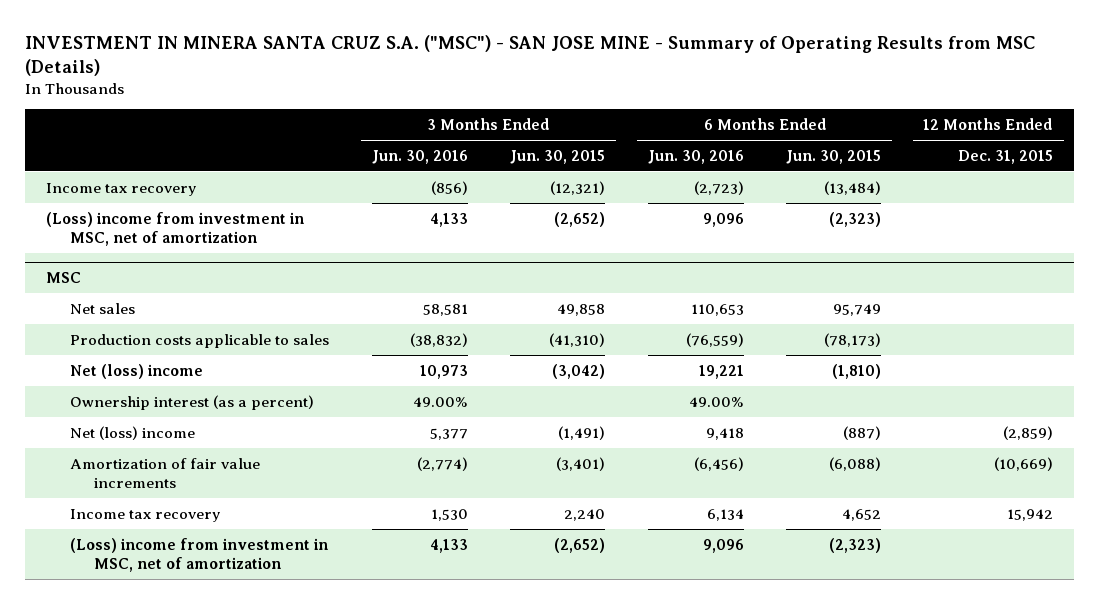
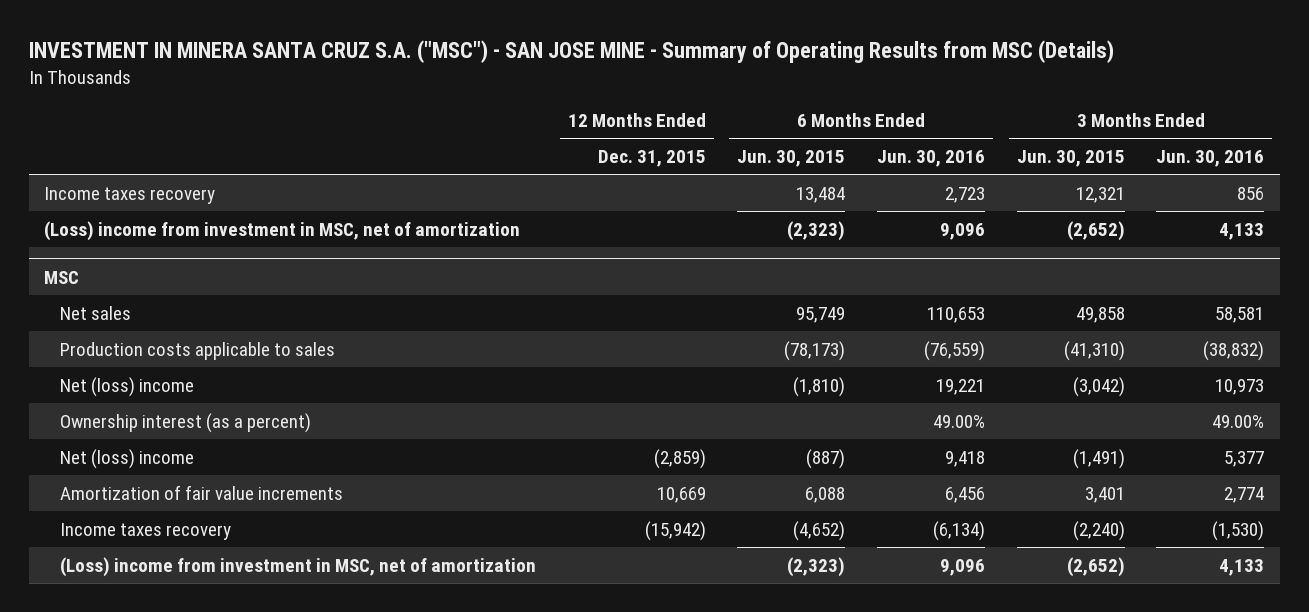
[45,182,196,196] Income tax recovery -> [44,186,216,204] Income taxes recovery
[430,180,468,195] (856) -> [1237,186,1265,200] 856
[550,180,606,195] (12,321) -> [1075,186,1125,203] 12,321
[693,180,744,195] (2,723) -> [945,186,986,203] 2,723
[824,180,882,195] (13,484) -> [796,186,846,203] 13,484
[416,456,468,471] (2,774) -> [1224,486,1265,503] 2,774
[556,456,606,471] (3,401) -> [1084,486,1125,503] 3,401
[693,456,744,471] (6,456) -> [945,486,986,503] 6,456
[829,456,882,471] (6,088) -> [805,486,846,503] 6,088
[993,456,1053,471] (10,669) -> [656,486,706,503] 10,669
[69,508,220,522] Income tax recovery -> [59,522,231,540] Income taxes recovery
[430,508,468,521] 1,530 -> [1212,520,1265,541] (1,530)
[564,508,606,521] 2,240 -> [1072,520,1125,541] (2,240)
[706,508,744,521] 6,134 -> [933,520,986,541] (6,134)
[842,508,882,521] 4,652 -> [793,520,846,541] (4,652)
[1006,508,1053,521] 15,942 -> [644,520,706,541] (15,942)

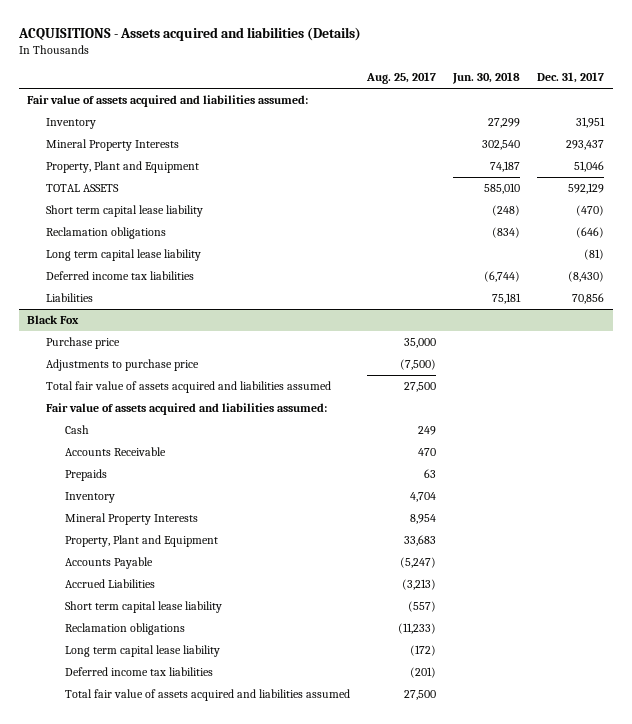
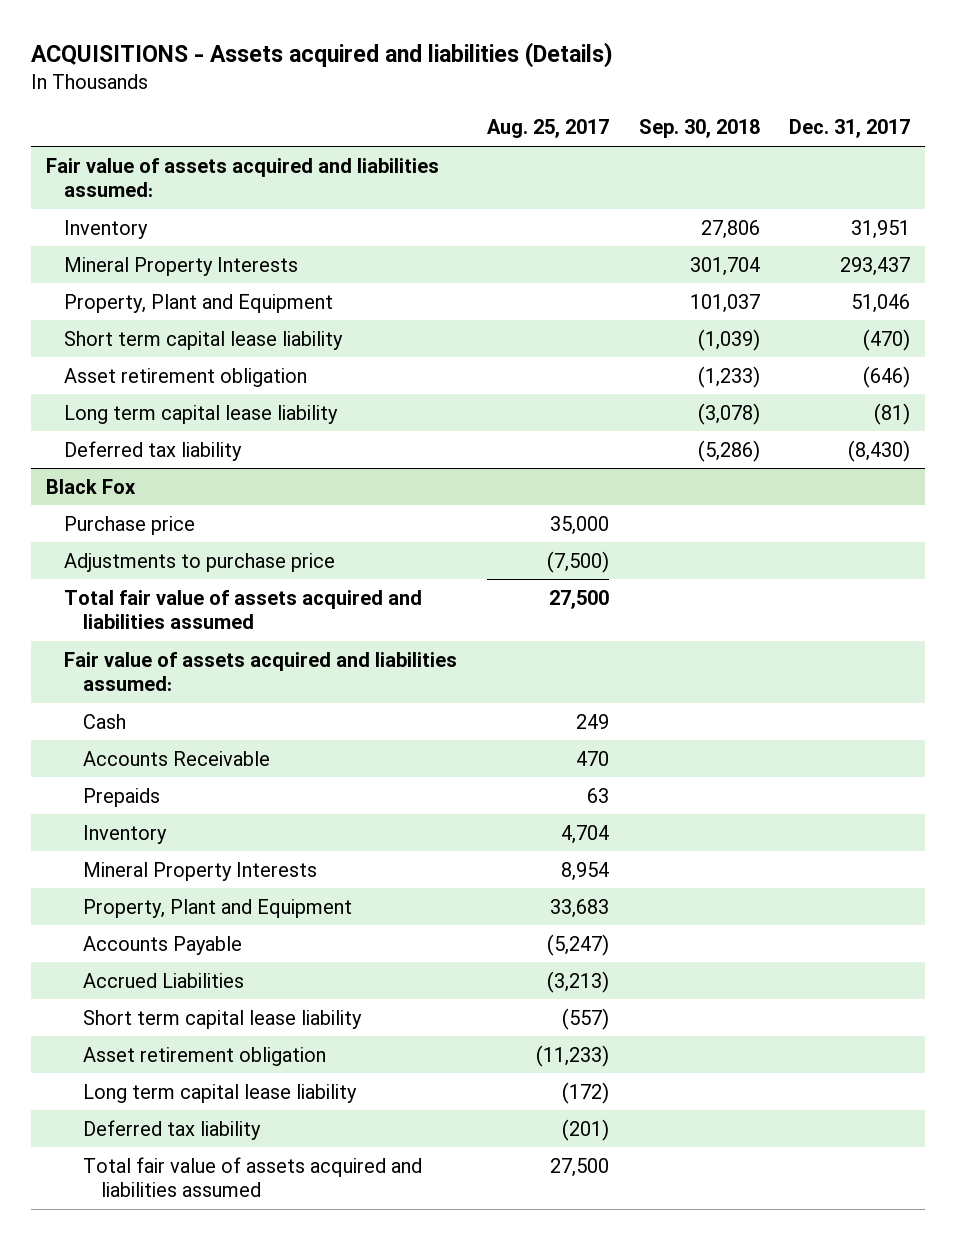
[452,72,521,85] Jun. 30, 2018 -> none
none -> [638,119,760,139] Sep. 30, 2018
[46,184,120,193] TOTAL ASSETS -> none
[46,227,167,240] Reclamation obligations -> [64,367,308,387] Asset retirement obligation
[46,293,94,303] Liabilities -> none
[46,271,195,281] Deferred income tax liabilities -> [64,440,243,461] Deferred tax liability
[64,623,185,636] Reclamation obligations -> [82,1046,326,1066] Asset retirement obligation
[64,667,213,677] Deferred income tax liabilities -> [82,1119,261,1140] Deferred tax liability

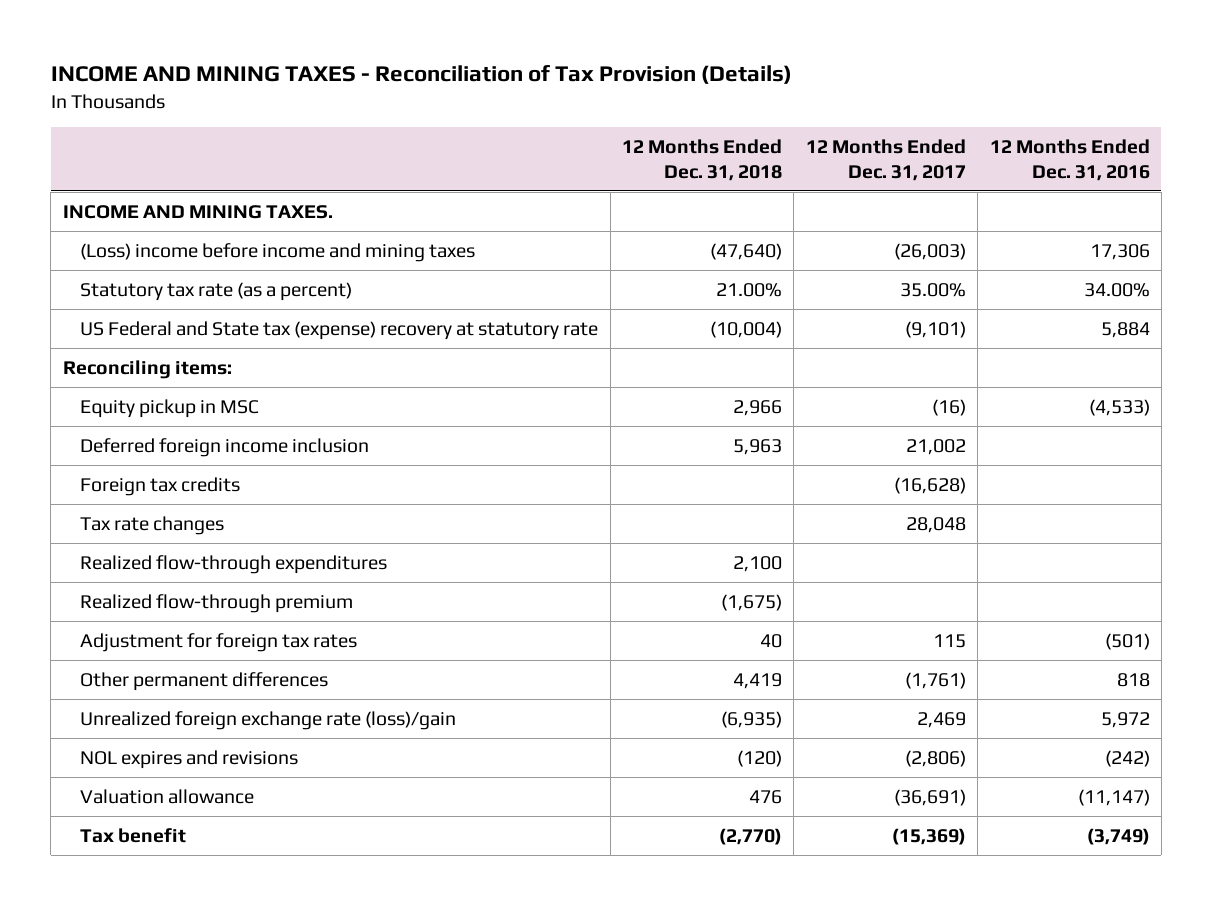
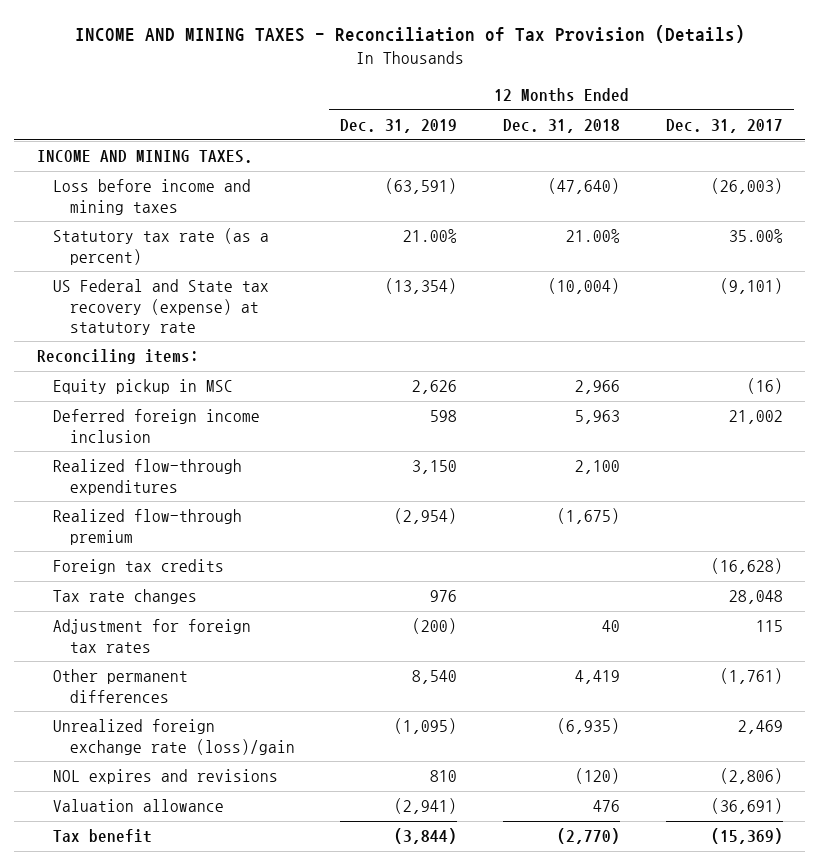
[989,139,1150,181] 12 Months Ended Dec. 31, 2016 -> none
none -> [340,118,458,133] Dec. 31, 2019
[80,242,476,262] (Loss) income before income and mining taxes -> [53,179,252,215] Loss before income and mining taxes
[80,320,599,340] US Federal and State tax (expense) recovery at statutory rate -> [53,279,270,335] US Federal and State tax recovery (expense) at statutory rate
[80,476,241,496] Foreign tax credits -> [53,559,225,575] Foreign tax credits
[80,515,225,535] Tax rate changes -> [53,589,198,605] Tax rate changes

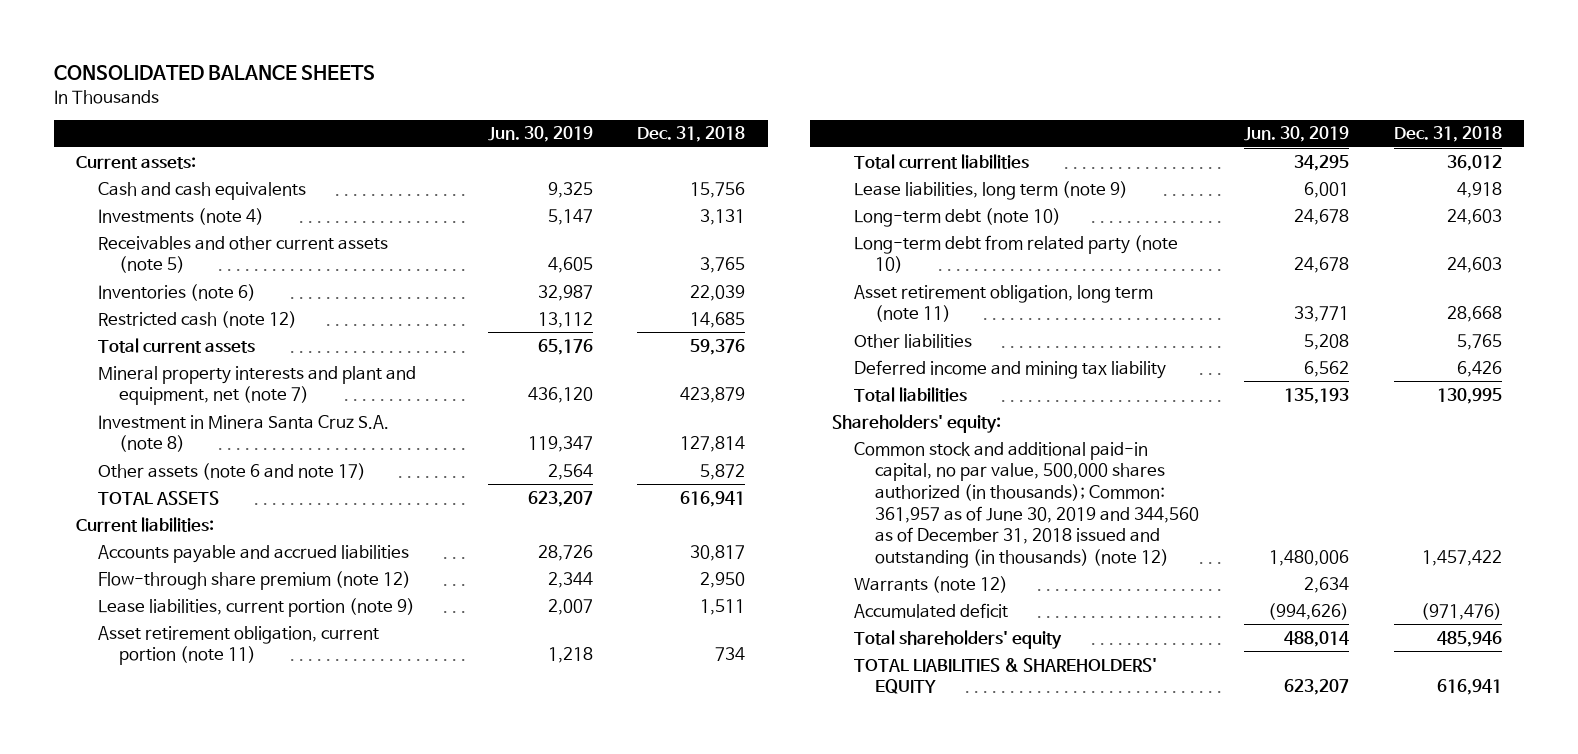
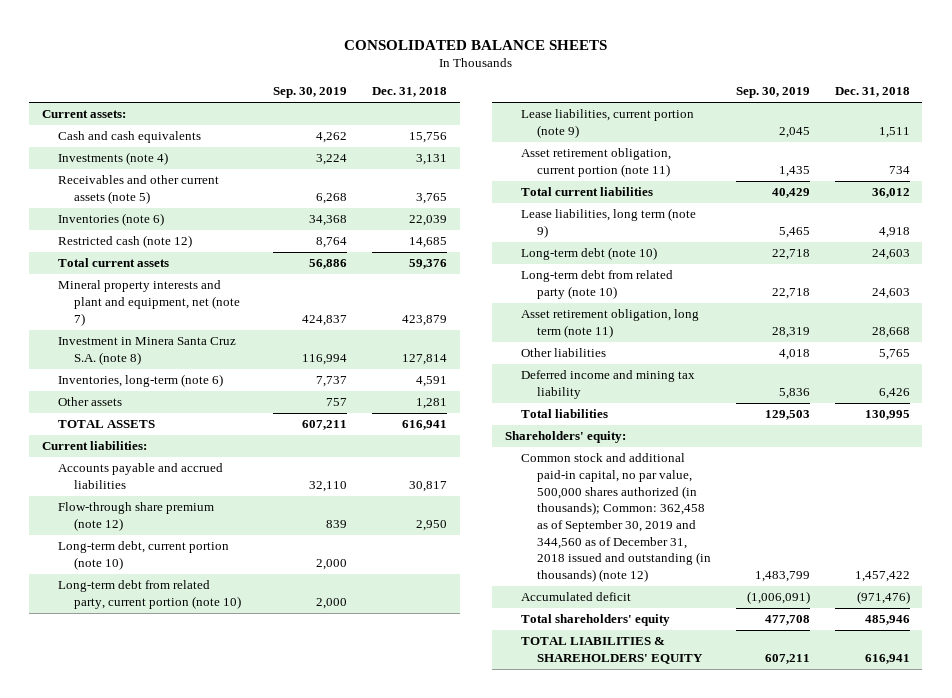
[487,126,593,143] Jun. 30, 2019 -> none
none -> [272,87,347,99] Sep. 30, 2019
none -> [57,374,223,388] Inventories, long-term (note 6)
[97,462,366,480] Other assets (note 6 and note 17) -> [57,397,122,407] Other assets
[700,463,746,480] 5,872 -> [416,398,448,410] 1,281
none -> [57,541,229,571] Long-term debt, current portion (note 10)
none -> [57,580,241,610] Long-term debt from related party, current portion (note 10)
[853,575,1008,593] Warrants (note 12) -> none
[853,441,1200,568] Common stock and additional paid-in capital, no par value, 500,000 shares authorized (in thousands); Common: 361,957 as of June 30, 2019 and 344,560 as of December 31, 2018 issued and outstanding (in thousands) (note 12) -> [520,453,711,582] Common stock and additional paid-in capital, no par value, 500,000 shares authorized (in thousands); Common: 362,458 as of September 30, 2019 and 344,560 as of December 31, 2018 issued and outstanding (in thousands) (note 12)

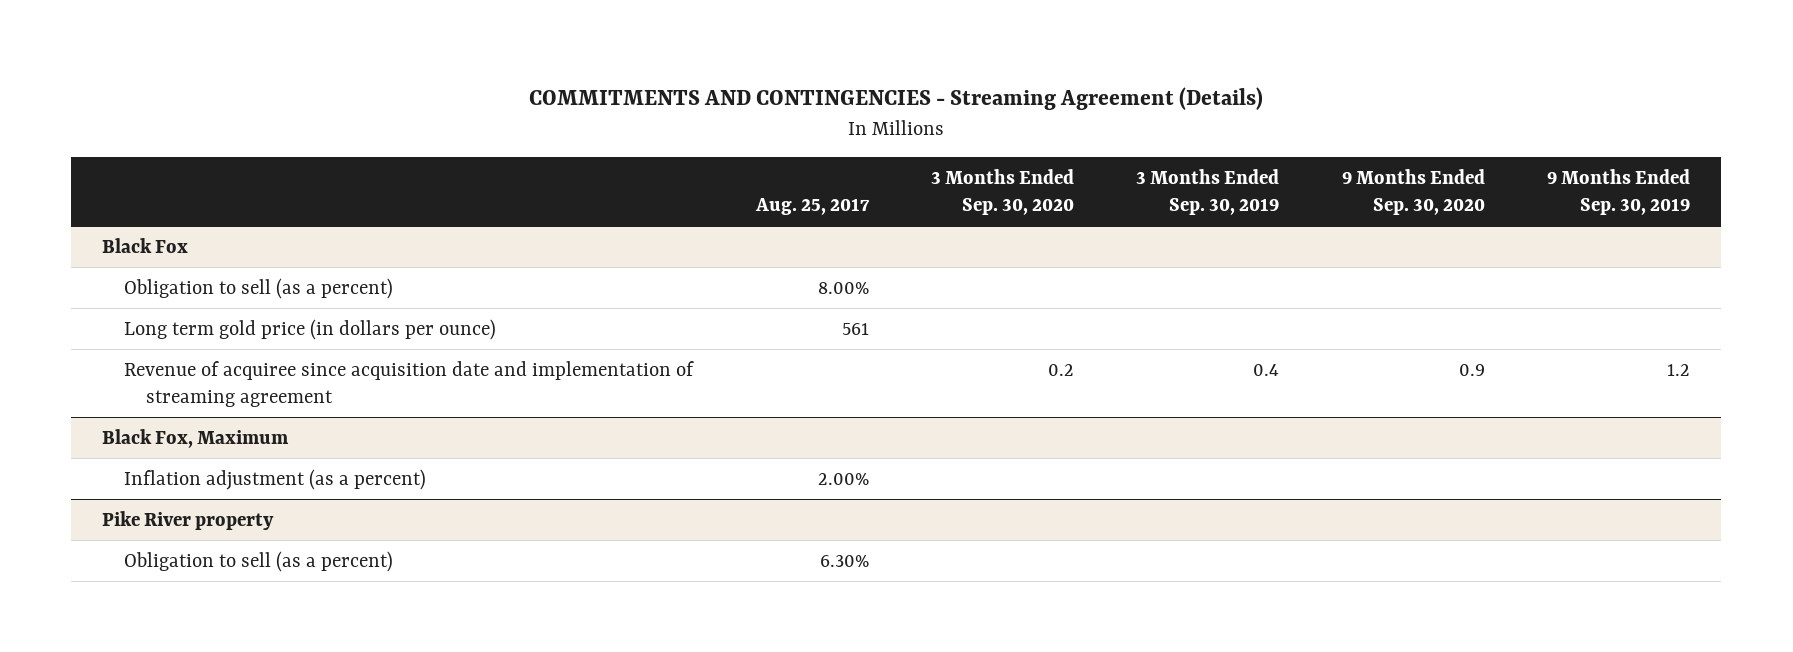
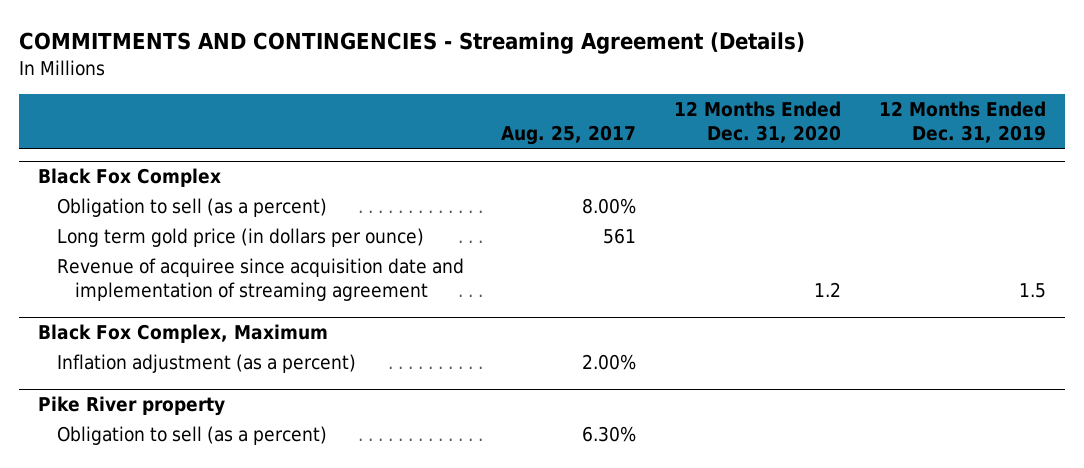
[931,168,1075,215] 3 Months Ended Sep. 30, 2020 -> none
[1136,168,1280,215] 3 Months Ended Sep. 30, 2019 -> none
[1341,168,1485,215] 9 Months Ended Sep. 30, 2020 -> none
[1547,168,1691,215] 9 Months Ended Sep. 30, 2019 -> none
none -> [674,100,842,144] 12 Months Ended Dec. 31, 2020
none -> [878,100,1046,144] 12 Months Ended Dec. 31, 2019
[102,237,189,253] Black Fox -> [38,168,222,188] Black Fox Complex
[102,428,290,448] Black Fox, Maximum -> [38,324,329,344] Black Fox Complex, Maximum

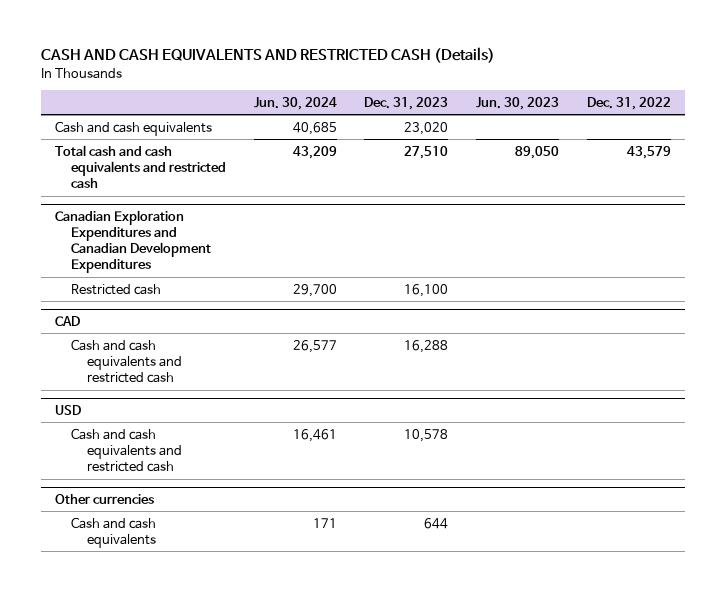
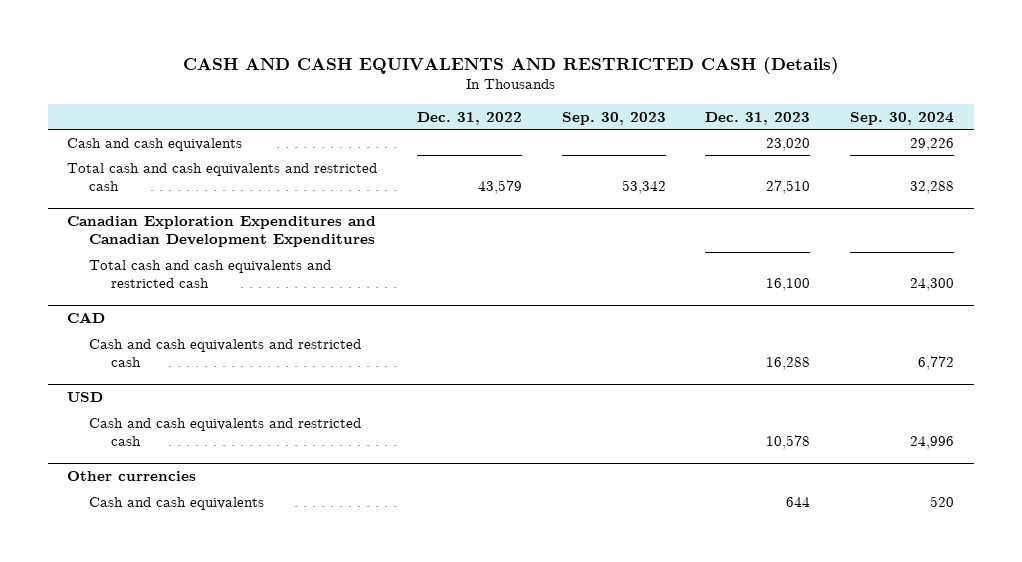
[253,96,337,110] Jun. 30, 2024 -> none
[476,96,560,110] Jun. 30, 2023 -> none
none -> [561,111,666,125] Sep. 30, 2023
none -> [850,111,955,125] Sep. 30, 2024
[70,283,161,295] Restricted cash -> [89,259,332,289] Total cash and cash equivalents and restricted cash

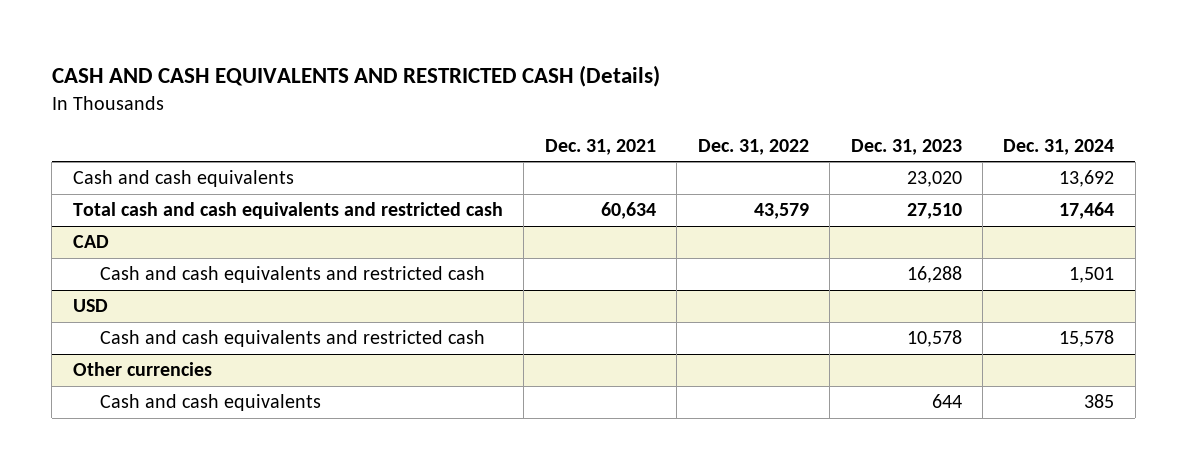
[561,111,666,125] Sep. 30, 2023 -> none
[850,111,955,125] Sep. 30, 2024 -> none
none -> [544,139,656,156] Dec. 31, 2021
none -> [1003,139,1115,156] Dec. 31, 2024
[67,215,377,248] Canadian Exploration Expenditures and Canadian Development Expenditures -> none
[89,259,332,289] Total cash and cash equivalents and restricted cash -> none

